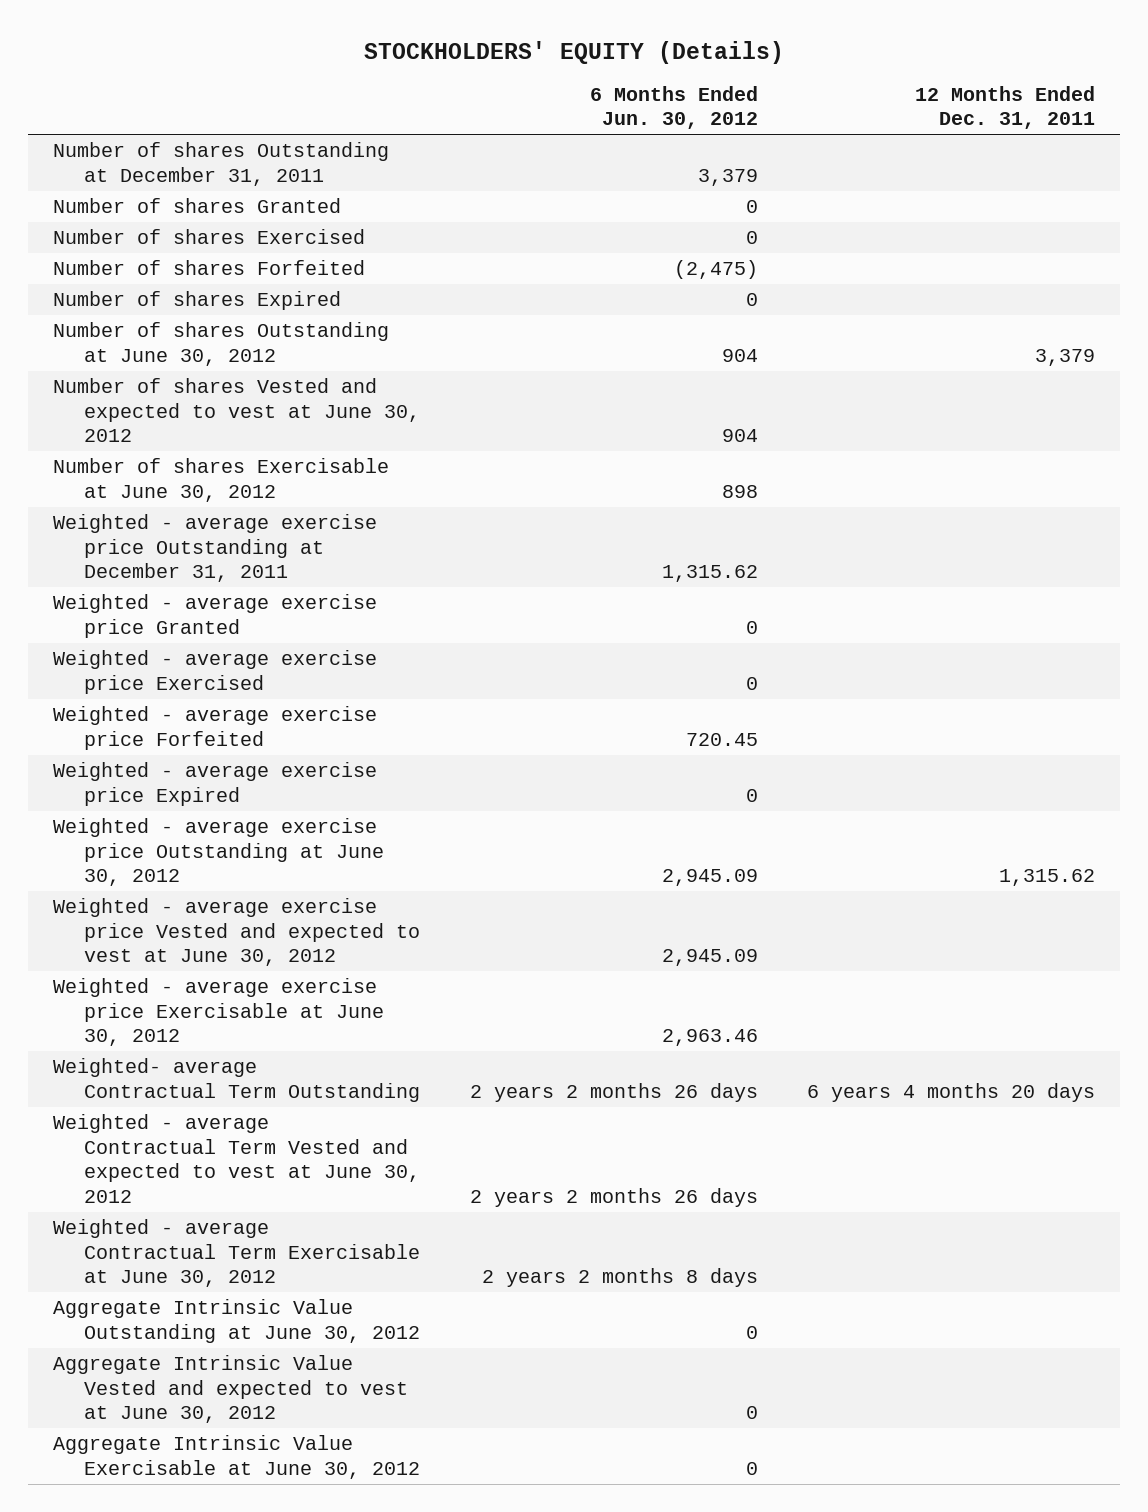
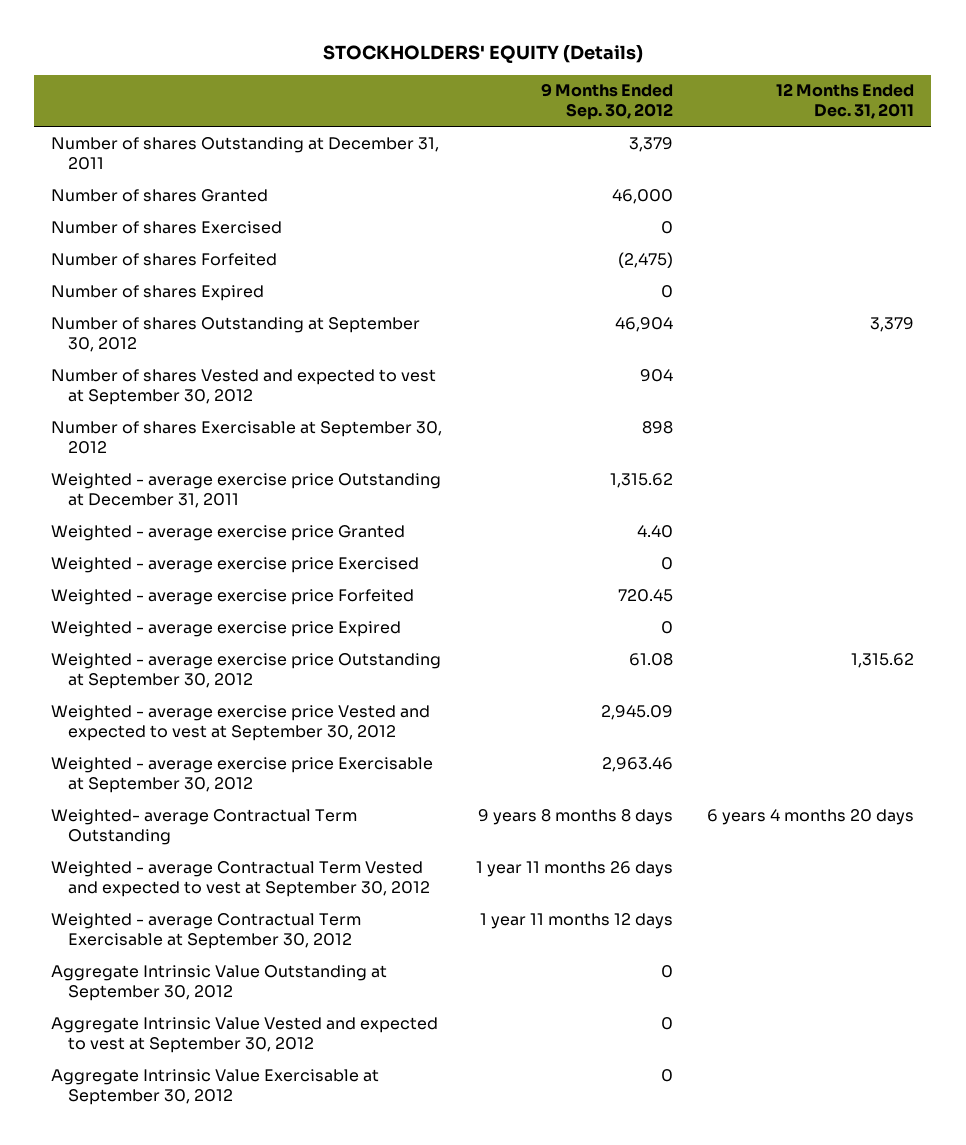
[589,85,758,130] 6 Months Ended Jun. 30, 2012 -> none
none -> [541,83,674,121] 9 Months Ended Sep. 30, 2012
[52,322,389,366] Number of shares Outstanding at June 30, 2012 -> [51,316,421,352] Number of shares Outstanding at September 30, 2012
[52,378,421,443] Number of shares Vested and expected to vest at June 30, 2012 -> [51,368,437,405] Number of shares Vested and expected to vest at September 30, 2012
[52,458,389,502] Number of shares Exercisable at June 30, 2012 -> [51,420,443,454] Number of shares Exercisable at September 30, 2012
[52,818,385,887] Weighted - average exercise price Outstanding at June 30, 2012 -> [51,652,442,689] Weighted - average exercise price Outstanding at September 30, 2012
[52,898,421,967] Weighted - average exercise price Vested and expected to vest at June 30, 2012 -> [51,704,431,741] Weighted - average exercise price Vested and expected to vest at September 30, 2012
[52,978,385,1047] Weighted - average exercise price Exercisable at June 30, 2012 -> [51,756,434,793] Weighted - average exercise price Exercisable at September 30, 2012
[52,1114,421,1203] Weighted - average Contractual Term Vested and expected to vest at June 30, 2012 -> [51,860,431,897] Weighted - average Contractual Term Vested and expected to vest at September 30, 2012
[52,1219,421,1288] Weighted - average Contractual Term Exercisable at June 30, 2012 -> [51,912,362,949] Weighted - average Contractual Term Exercisable at September 30, 2012
[52,1299,421,1343] Aggregate Intrinsic Value Outstanding at June 30, 2012 -> [51,964,388,1001] Aggregate Intrinsic Value Outstanding at September 30, 2012
[52,1355,409,1424] Aggregate Intrinsic Value Vested and expected to vest at June 30, 2012 -> [51,1016,439,1053] Aggregate Intrinsic Value Vested and expected to vest at September 30, 2012
[52,1435,421,1479] Aggregate Intrinsic Value Exercisable at June 30, 2012 -> [51,1068,380,1105] Aggregate Intrinsic Value Exercisable at September 30, 2012

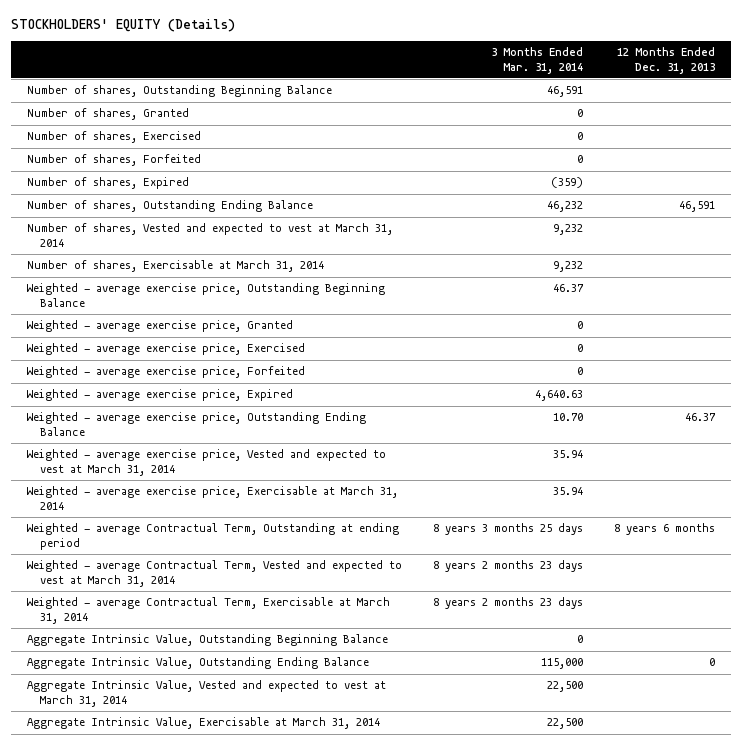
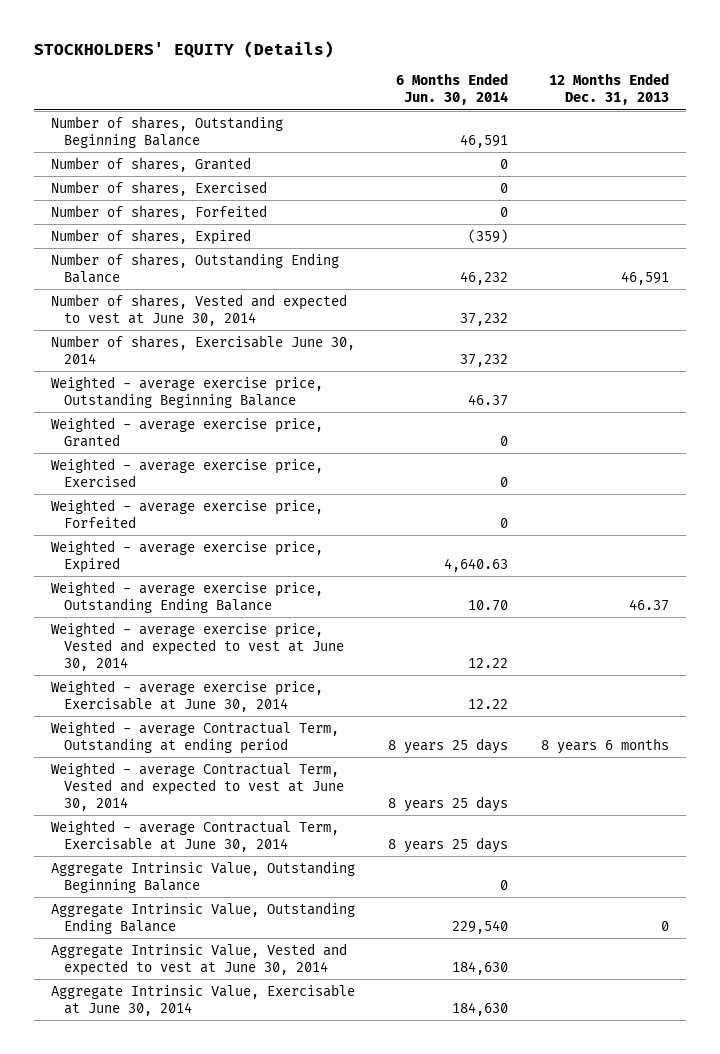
[490,47,583,74] 3 Months Ended Mar. 31, 2014 -> none
none -> [395,73,508,106] 6 Months Ended Jun. 30, 2014
[26,223,393,247] Number of shares, Vested and expected to vest at March 31, 2014 -> [50,293,347,326] Number of shares, Vested and expected to vest at June 30, 2014
[26,260,324,273] Number of shares, Exercisable at March 31, 2014 -> [50,334,355,364] Number of shares, Exercisable June 30, 2014
[26,449,386,476] Weighted - average exercise price, Vested and expected to vest at March 31, 2014 -> [50,621,344,672] Weighted - average exercise price, Vested and expected to vest at June 30, 2014
[26,486,398,510] Weighted - average exercise price, Exercisable at March 31, 2014 -> [50,679,323,712] Weighted - average exercise price, Exercisable at June 30, 2014
[26,560,402,587] Weighted - average Contractual Term, Vested and expected to vest at March 31, 2014 -> [50,761,344,812] Weighted - average Contractual Term, Vested and expected to vest at June 30, 2014
[26,597,390,624] Weighted - average Contractual Term, Exercisable at March 31, 2014 -> [50,819,339,852] Weighted - average Contractual Term, Exercisable at June 30, 2014
[26,680,386,707] Aggregate Intrinsic Value, Vested and expected to vest at March 31, 2014 -> [50,942,347,976] Aggregate Intrinsic Value, Vested and expected to vest at June 30, 2014
[26,717,380,730] Aggregate Intrinsic Value, Exercisable at March 31, 2014 -> [50,983,355,1016] Aggregate Intrinsic Value, Exercisable at June 30, 2014

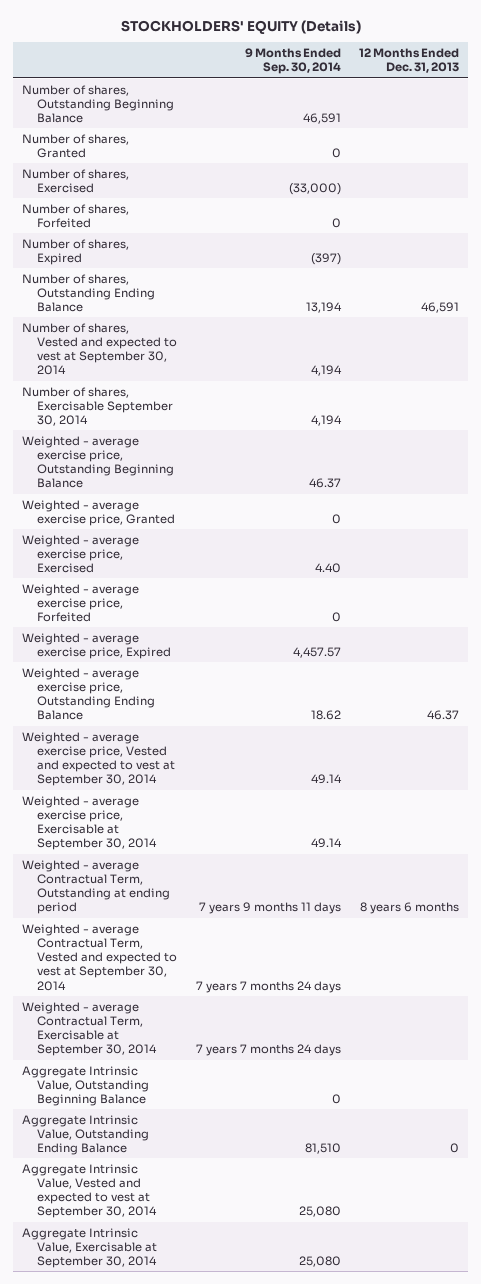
[395,73,508,106] 6 Months Ended Jun. 30, 2014 -> none
none -> [244,48,341,75] 9 Months Ended Sep. 30, 2014
[50,293,347,326] Number of shares, Vested and expected to vest at June 30, 2014 -> [22,322,178,376] Number of shares, Vested and expected to vest at September 30, 2014
[50,334,355,364] Number of shares, Exercisable June 30, 2014 -> [22,386,174,427] Number of shares, Exercisable September 30, 2014
[50,621,344,672] Weighted - average exercise price, Vested and expected to vest at June 30, 2014 -> [22,731,176,787] Weighted - average exercise price, Vested and expected to vest at September 30, 2014
[50,679,323,712] Weighted - average exercise price, Exercisable at June 30, 2014 -> [22,795,158,851] Weighted - average exercise price, Exercisable at September 30, 2014
[50,761,344,812] Weighted - average Contractual Term, Vested and expected to vest at June 30, 2014 -> [22,923,178,991] Weighted - average Contractual Term, Vested and expected to vest at September 30, 2014
[50,819,339,852] Weighted - average Contractual Term, Exercisable at June 30, 2014 -> [22,1001,158,1057] Weighted - average Contractual Term, Exercisable at September 30, 2014
[50,942,347,976] Aggregate Intrinsic Value, Vested and expected to vest at June 30, 2014 -> [22,1163,158,1219] Aggregate Intrinsic Value, Vested and expected to vest at September 30, 2014
[50,983,355,1016] Aggregate Intrinsic Value, Exercisable at June 30, 2014 -> [22,1227,158,1269] Aggregate Intrinsic Value, Exercisable at September 30, 2014

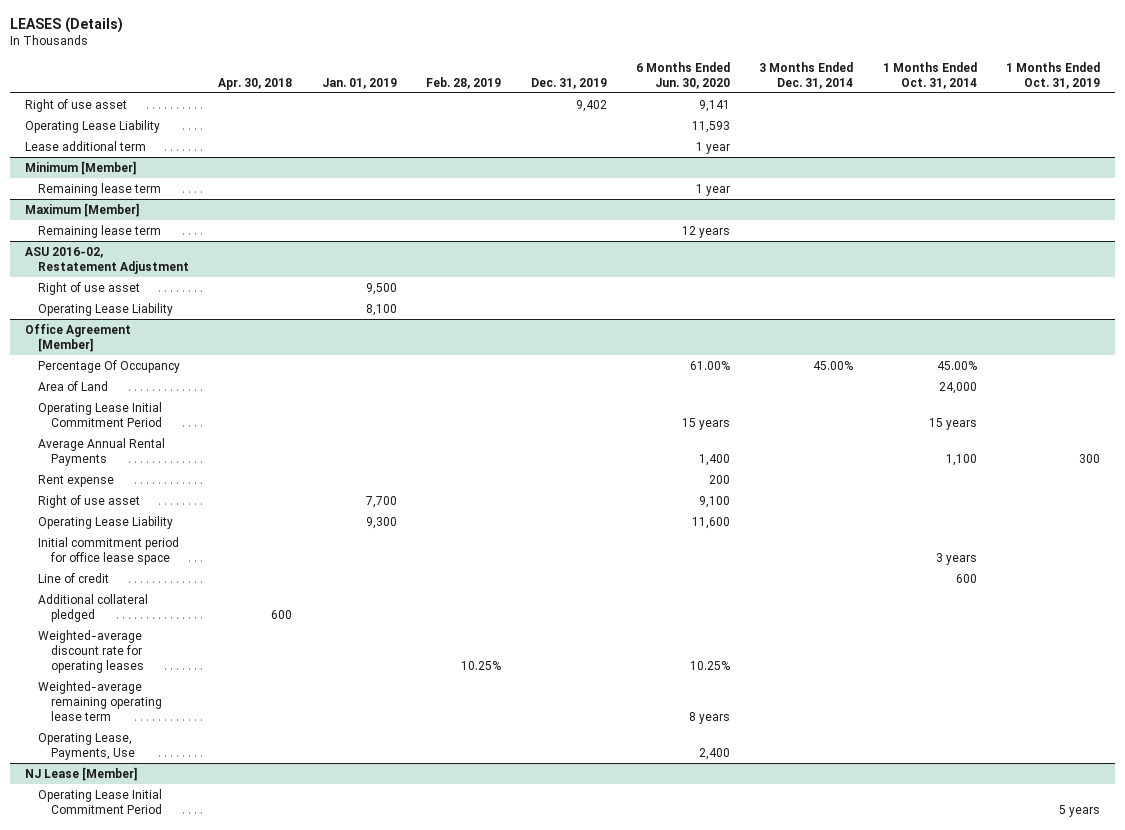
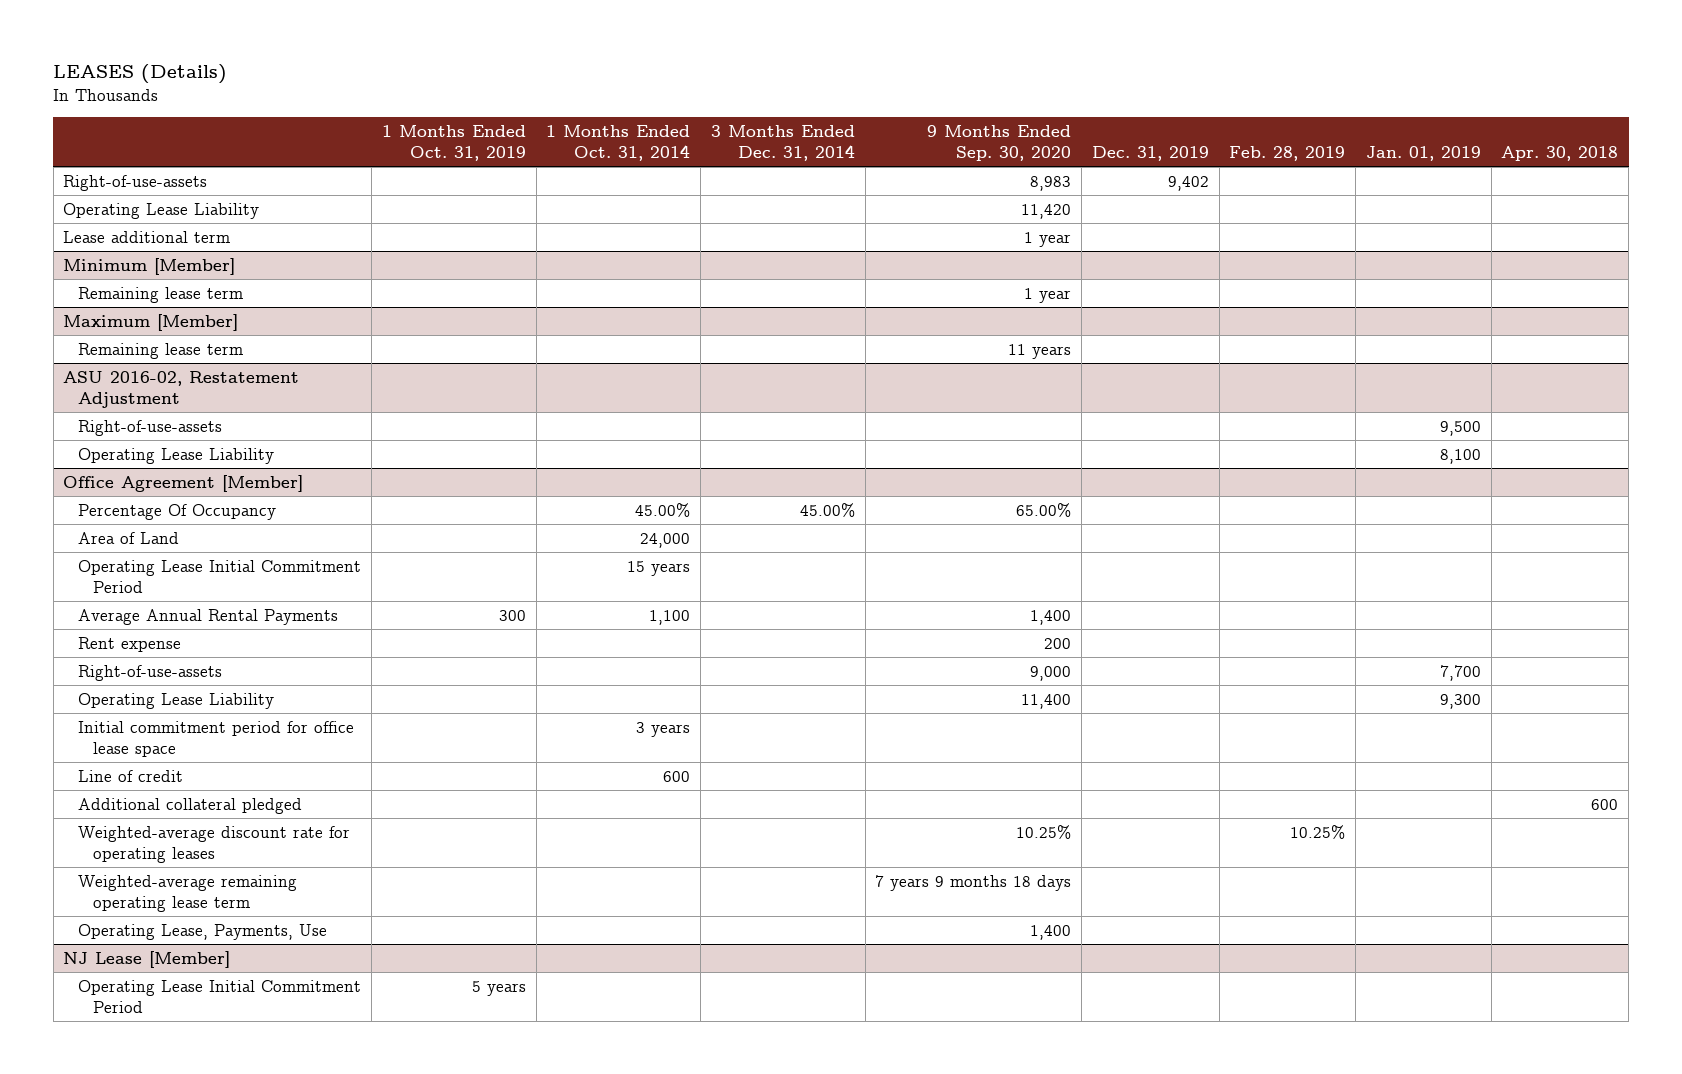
[635,61,730,89] 6 Months Ended Jun. 30, 2020 -> none
none -> [927,124,1072,161] 9 Months Ended Sep. 30, 2020
[24,98,127,112] Right of use asset -> [63,174,208,191] Right-of-use-assets
[37,281,140,295] Right of use asset -> [78,419,223,436] Right-of-use-assets
[37,494,140,508] Right of use asset -> [78,664,223,681] Right-of-use-assets

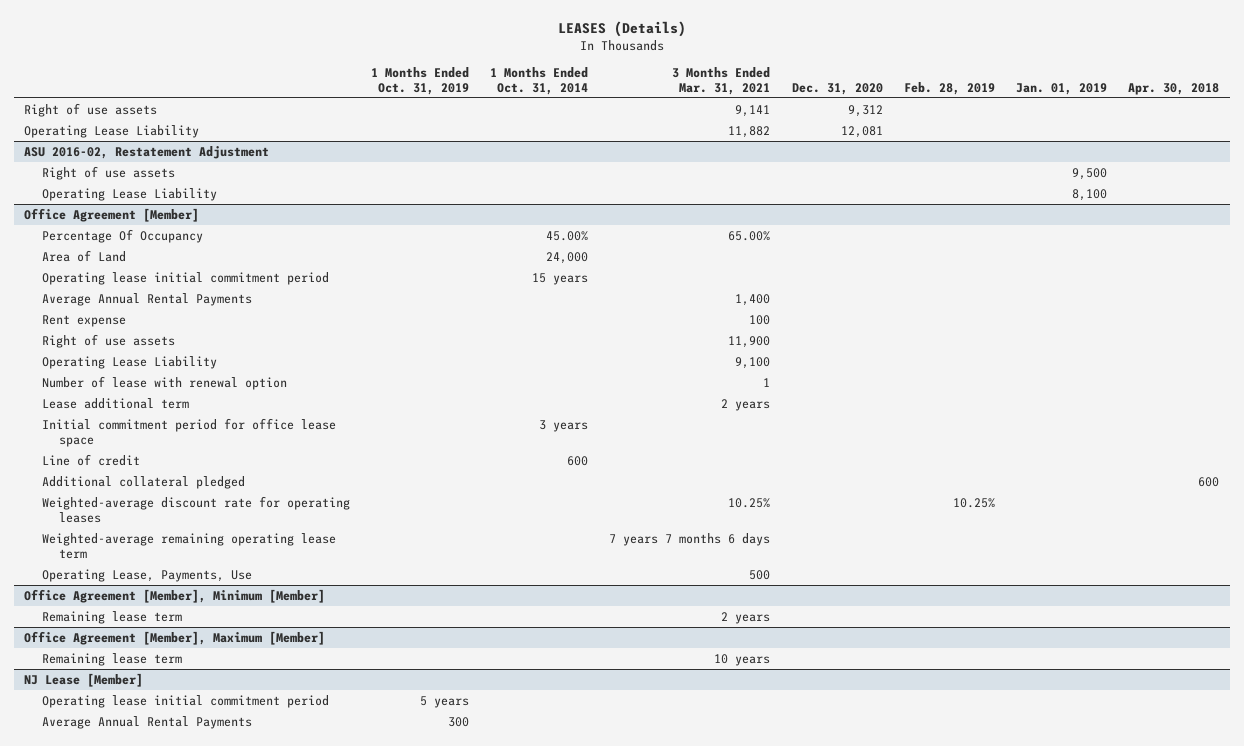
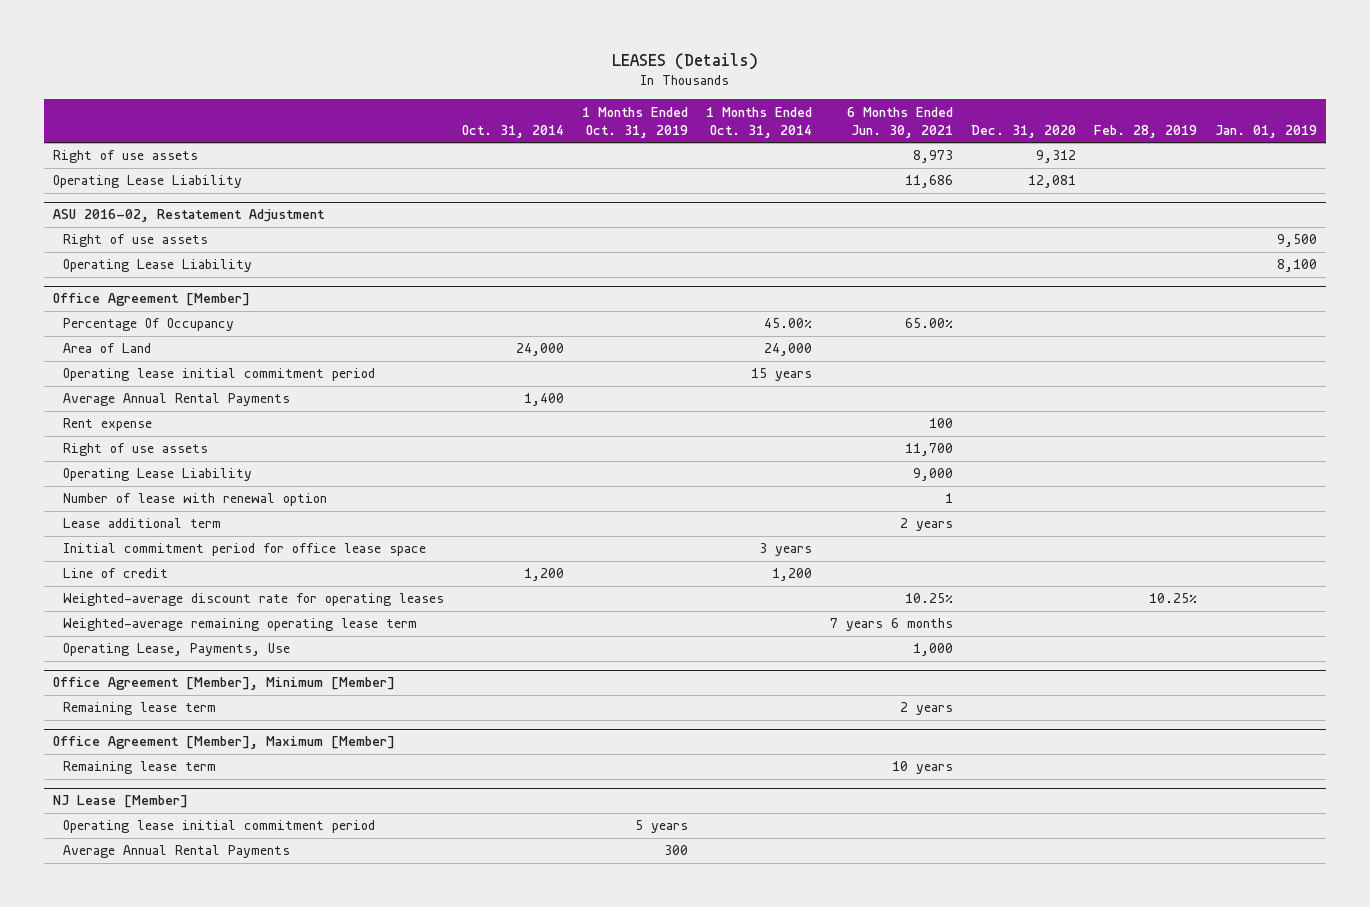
[672,66,771,95] 3 Months Ended Mar. 31, 2021 -> none
[1128,82,1220,95] Apr. 30, 2018 -> none
none -> [462,124,565,138] Oct. 31, 2014
none -> [847,106,954,138] 6 Months Ended Jun. 30, 2021
[41,475,245,489] Additional collateral pledged -> none
[567,455,589,466] 600 -> [772,568,813,582] 1,200

